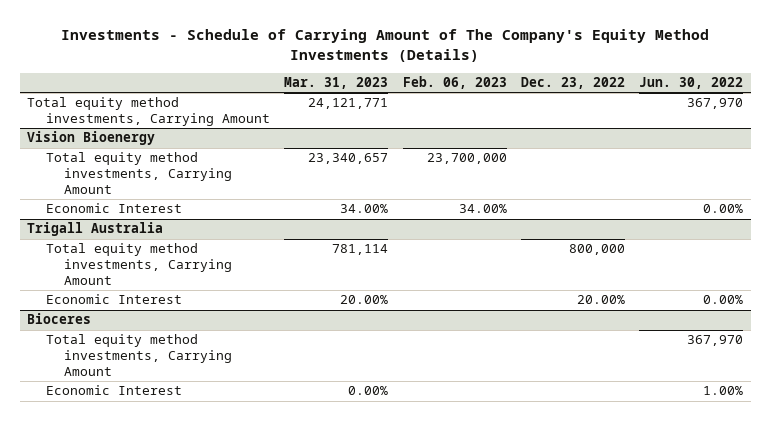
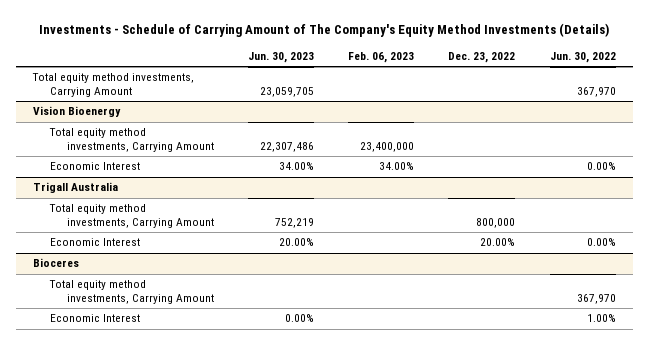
[284,77,389,90] Mar. 31, 2023 -> none
none -> [248,52,315,64] Jun. 30, 2023
[426,153,507,165] 23,700,000 -> [360,141,415,152] 23,400,000

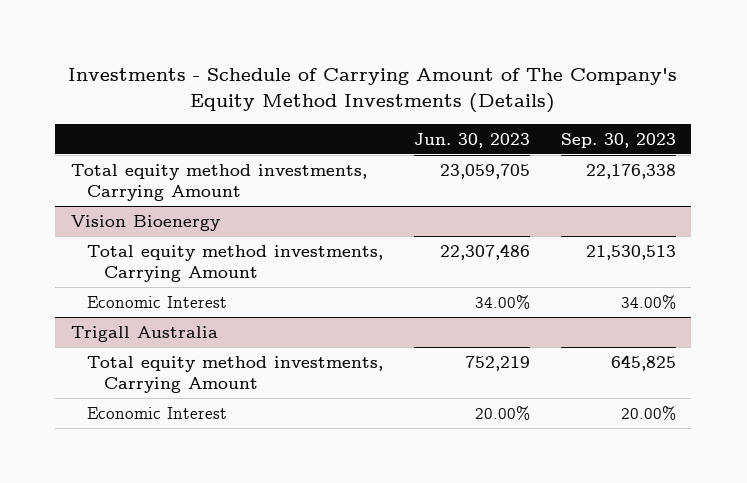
[348,52,415,64] Feb. 06, 2023 -> none
[448,52,516,64] Dec. 23, 2022 -> none
[549,52,616,64] Jun. 30, 2022 -> none
none -> [560,132,676,148] Sep. 30, 2023
[33,258,80,268] Bioceres -> none
[49,280,215,304] Total equity method investments, Carrying Amount -> none
[50,314,141,323] Economic Interest -> none

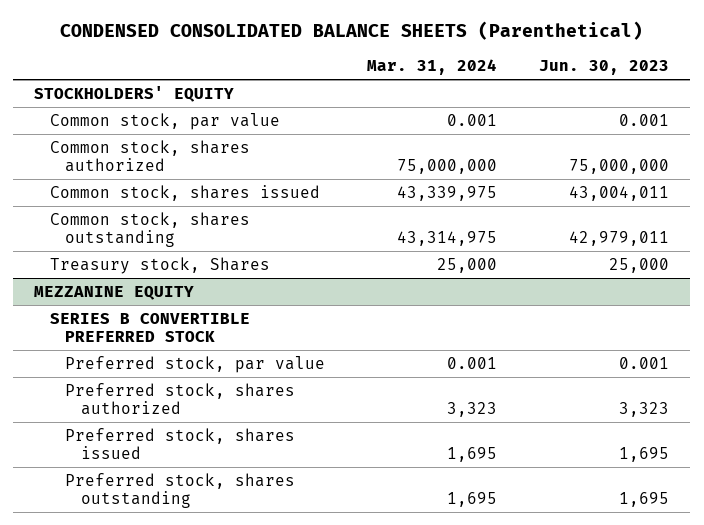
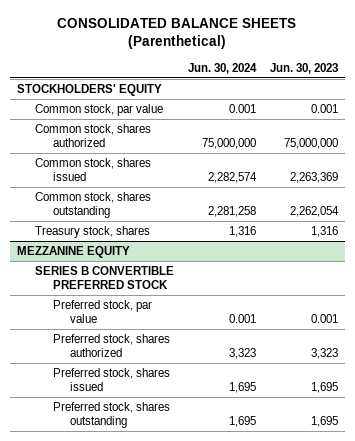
[59,21,643,41] CONDENSED CONSOLIDATED BALANCE SHEETS (Parenthetical) -> [57,18,297,50] CONSOLIDATED BALANCE SHEETS (Parenthetical)
[367,59,498,76] Mar. 31, 2024 -> none
none -> [187,62,257,74] Jun. 30, 2024
[569,185,670,201] 43,004,011 -> [289,171,338,183] 2,263,369
[569,231,670,247] 42,979,011 -> [289,205,339,217] 2,262,054
[49,256,270,274] Treasury stock, Shares -> [34,225,150,238] Treasury stock, shares
[609,257,670,273] 25,000 -> [310,225,338,237] 1,316

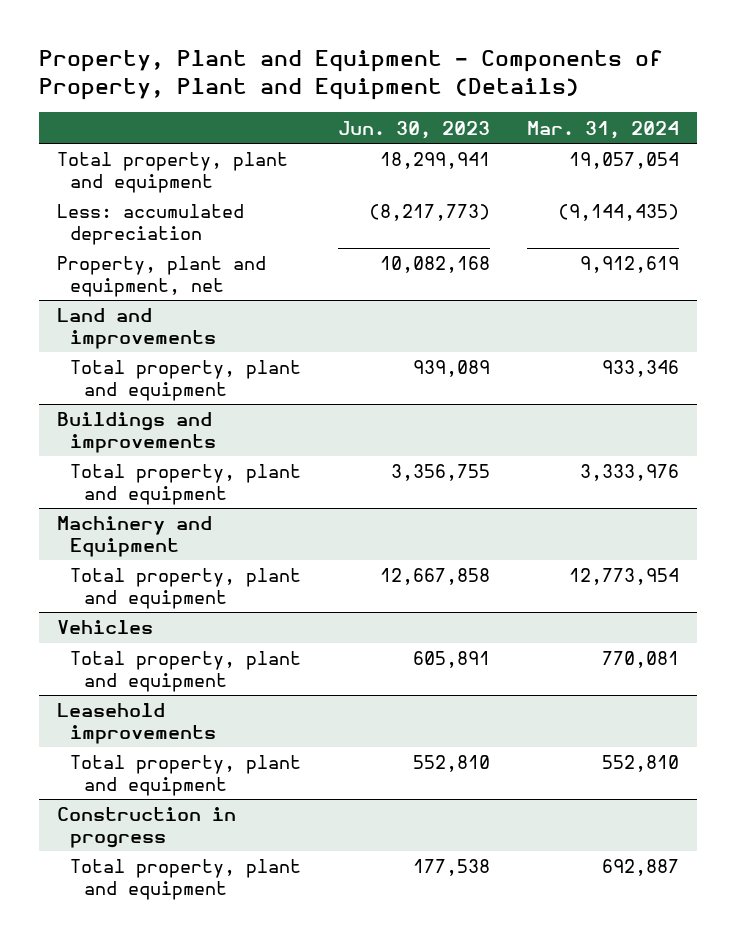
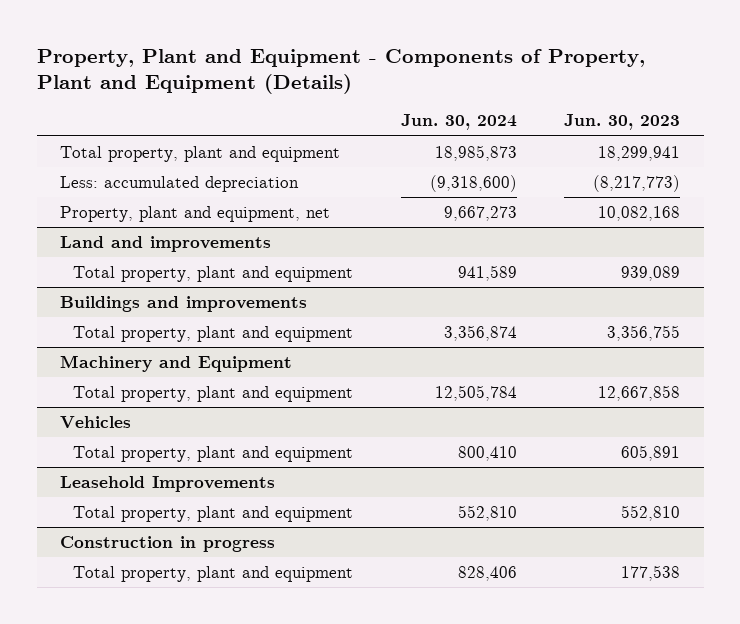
[527,120,680,139] Mar. 31, 2024 -> none
none -> [400,114,517,131] Jun. 30, 2024
[56,703,217,744] Leasehold improvements -> [60,475,276,492] Leasehold Improvements

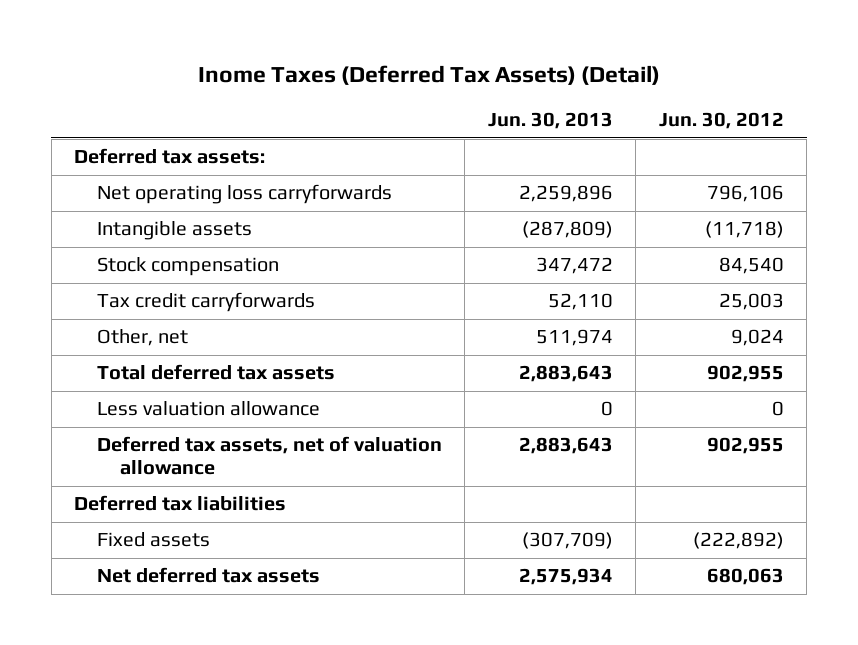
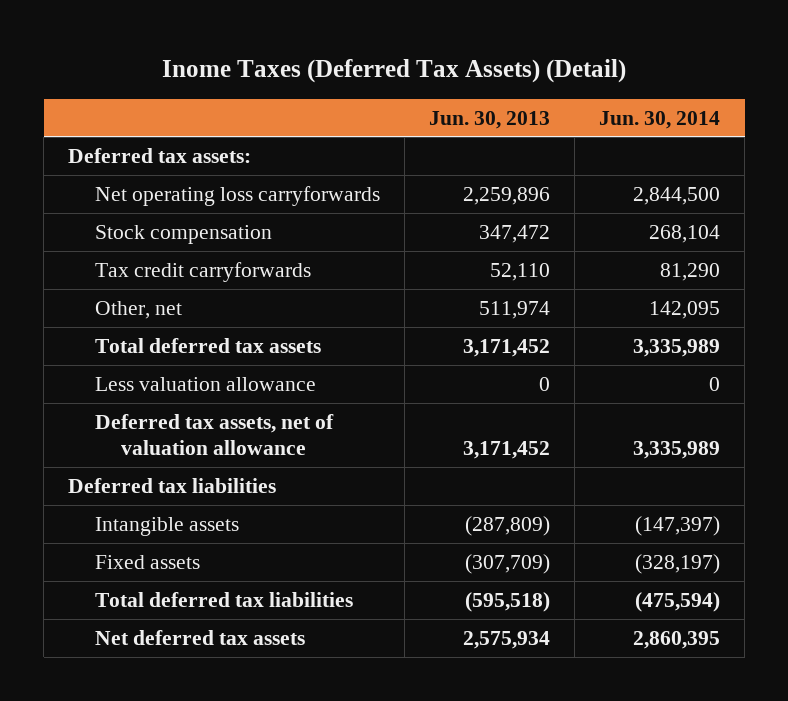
[658,112,784,130] Jun. 30, 2012 -> none
none -> [598,110,720,129] Jun. 30, 2014
[518,365,613,383] 2,883,643 -> [462,338,550,357] 3,171,452
[518,437,613,455] 2,883,643 -> [462,440,550,459] 3,171,452
[96,221,252,241] Intangible assets -> [94,516,239,536] Intangible assets
none -> [94,591,353,607] Total deferred tax liabilities

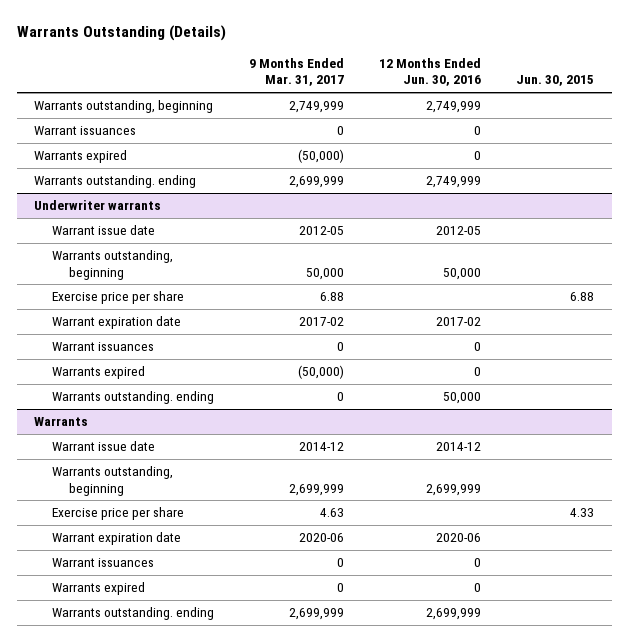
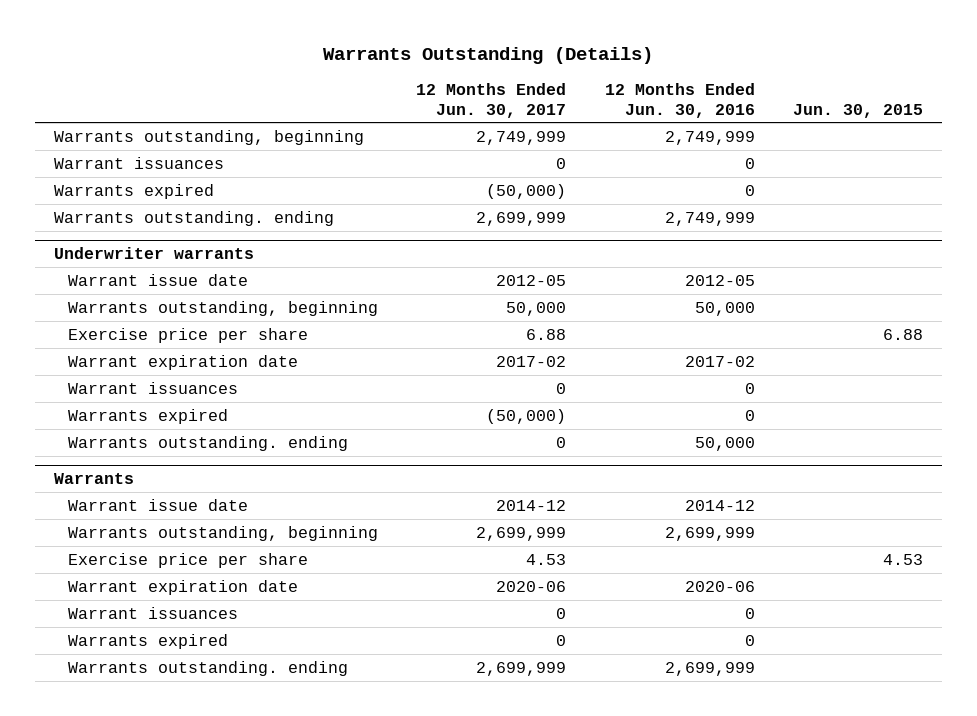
[249,58,345,87] 9 Months Ended Mar. 31, 2017 -> none
none -> [416,83,567,118] 12 Months Ended Jun. 30, 2017
[570,508,595,518] 4.33 -> [882,553,923,565] 4.53

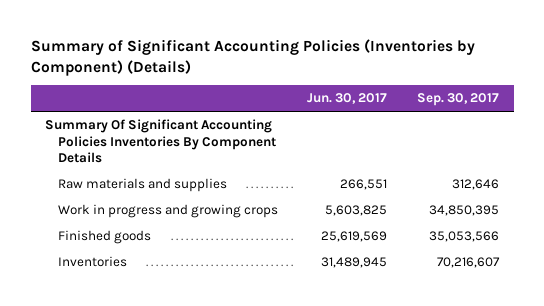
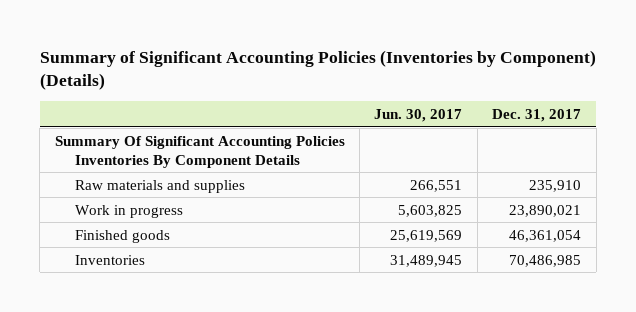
[416,93,499,107] Sep. 30, 2017 -> none
none -> [492,108,582,122] Dec. 31, 2017
[57,204,278,219] Work in progress and growing crops -> [75,204,184,218] Work in progress

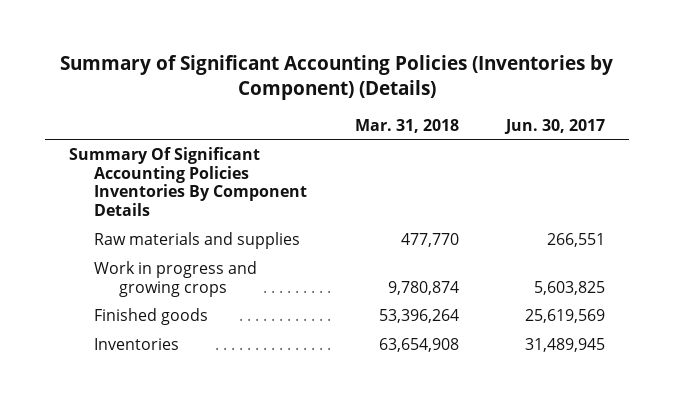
[492,108,582,122] Dec. 31, 2017 -> none
none -> [354,118,459,133] Mar. 31, 2018
[75,204,184,218] Work in progress -> [93,260,257,297] Work in progress and growing crops

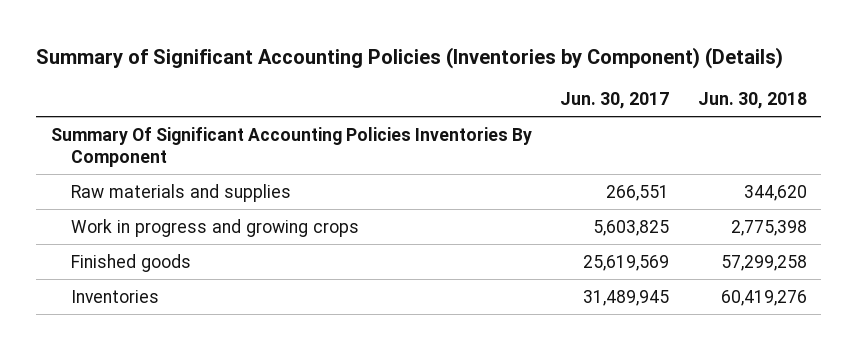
[354,118,459,133] Mar. 31, 2018 -> none
none -> [698,91,808,109] Jun. 30, 2018
[68,146,307,217] Summary Of Significant Accounting Policies Inventories By Component Details -> [50,126,532,167] Summary Of Significant Accounting Policies Inventories By Component

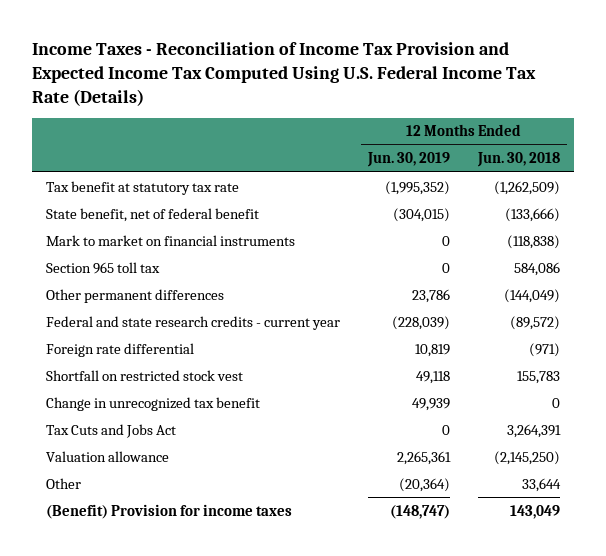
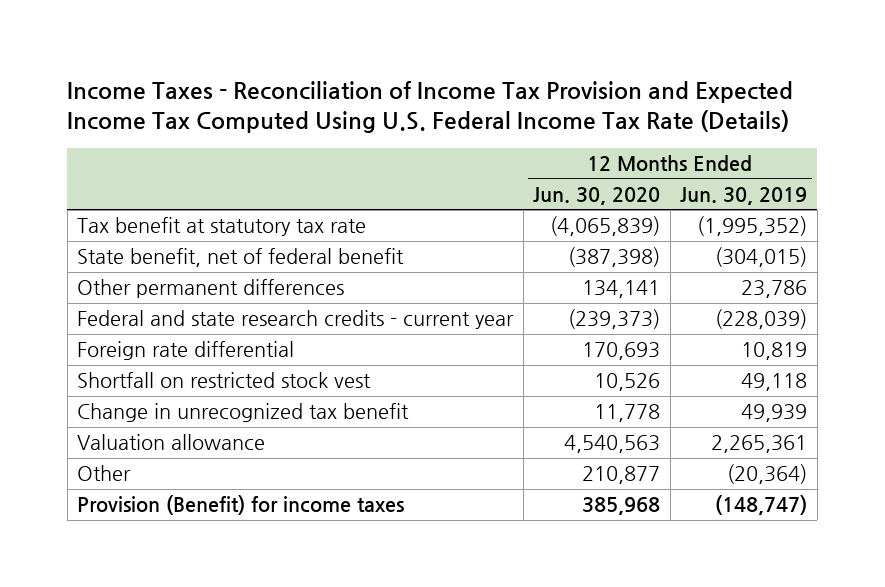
[477,152,561,168] Jun. 30, 2018 -> none
none -> [533,186,661,205] Jun. 30, 2020
[45,234,295,246] Mark to market on financial instruments -> none
[45,261,160,274] Section 965 toll tax -> none
[45,423,176,438] Tax Cuts and Jobs Act -> none
[45,503,292,519] (Benefit) Provision for income taxes -> [77,495,405,516] Provision (Benefit) for income taxes

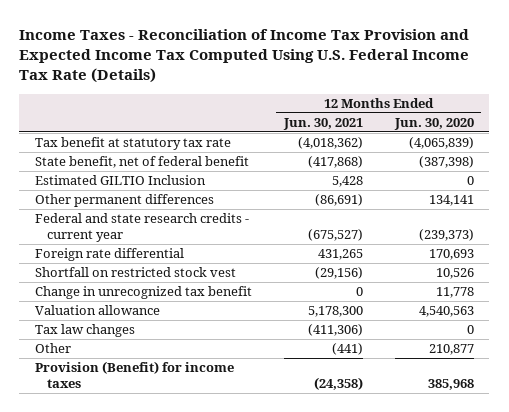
[680,186,808,205] Jun. 30, 2019 -> none
none -> [282,117,363,130] Jun. 30, 2021
none -> [35,175,207,186] Estimated GILTIO Inclusion
none -> [35,324,136,338] Tax law changes

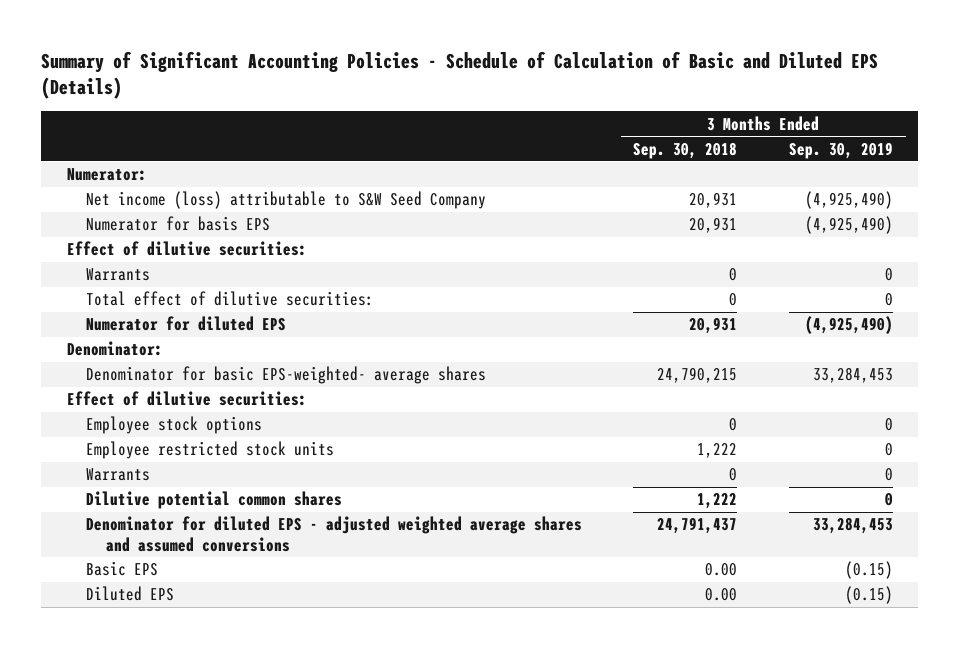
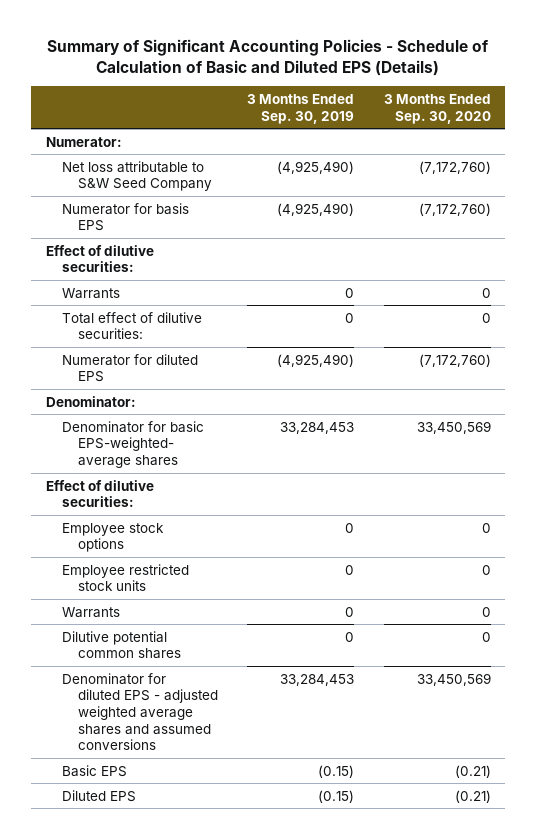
[633,141,738,159] Sep. 30, 2018 -> none
none -> [383,94,491,124] 3 Months Ended Sep. 30, 2020
[86,191,487,210] Net income (loss) attributable to S&W Seed Company -> [62,160,213,192] Net loss attributable to S&W Seed Company

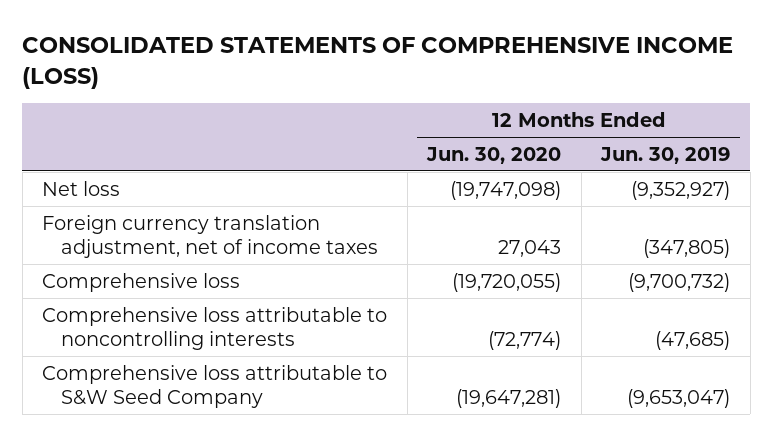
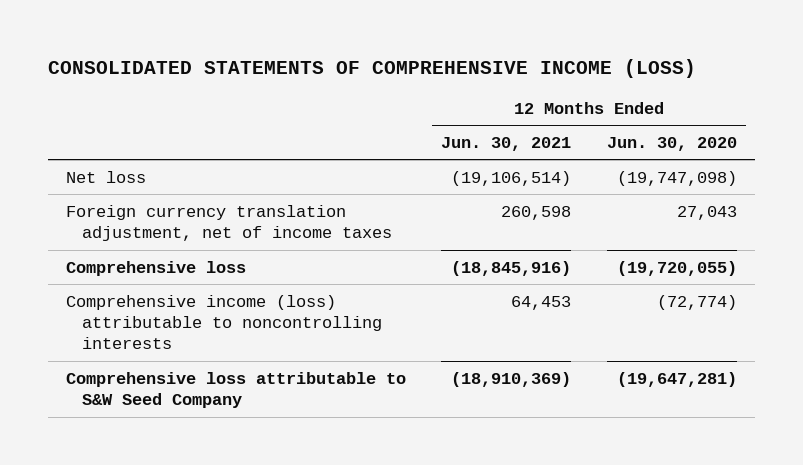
[600,146,731,164] Jun. 30, 2019 -> none
none -> [441,136,572,151] Jun. 30, 2021
[42,306,388,351] Comprehensive loss attributable to noncontrolling interests -> [65,294,382,350] Comprehensive income (loss) attributable to noncontrolling interests

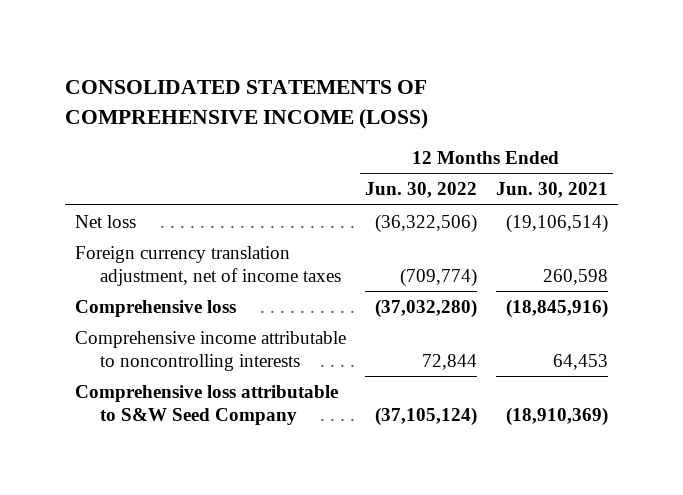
[607,136,738,151] Jun. 30, 2020 -> none
none -> [364,182,477,199] Jun. 30, 2022
[65,294,382,350] Comprehensive income (loss) attributable to noncontrolling interests -> [74,330,346,371] Comprehensive income attributable to noncontrolling interests

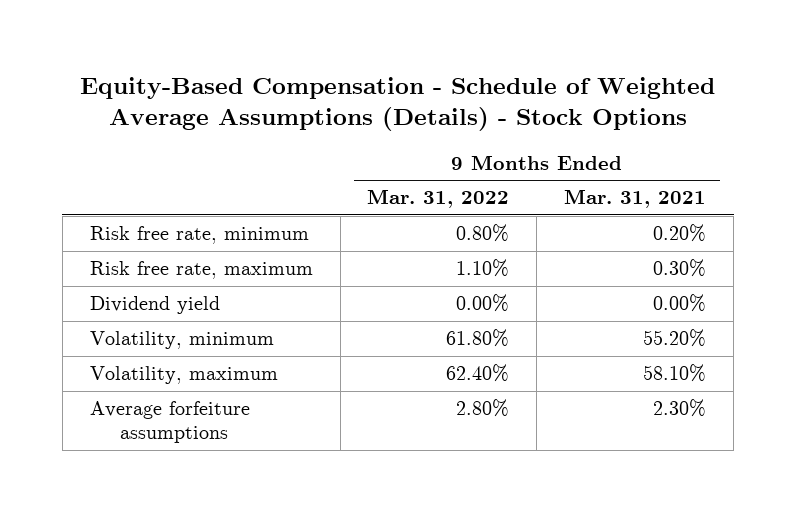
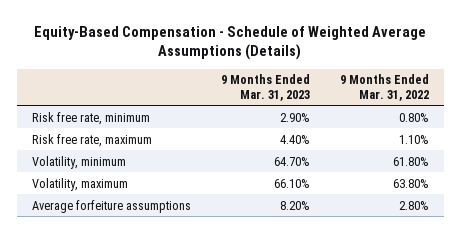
[79,76,715,132] Equity-Based Compensation - Schedule of Weighted Average Assumptions (Details) - Stock Options -> [34,25,427,61] Equity-Based Compensation - Schedule of Weighted Average Assumptions (Details)
[564,189,707,209] Mar. 31, 2021 -> none
none -> [220,74,310,101] 9 Months Ended Mar. 31, 2023
[89,296,220,315] Dividend yield -> none
[446,364,510,383] 62.40% -> [392,178,429,188] 63.80%

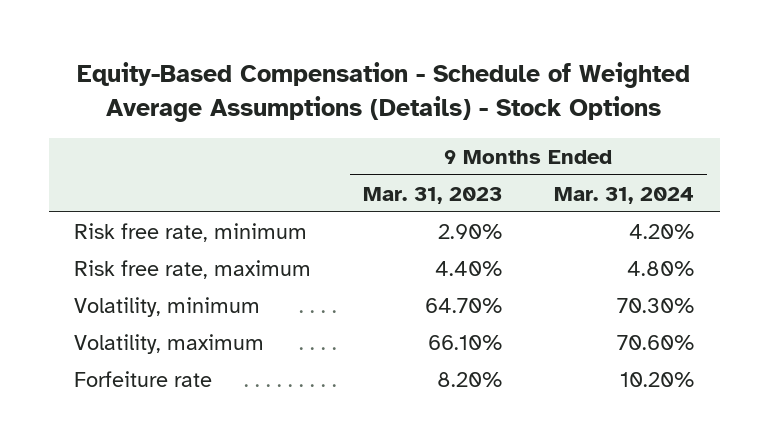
[34,25,427,61] Equity-Based Compensation - Schedule of Weighted Average Assumptions (Details) -> [77,62,691,122] Equity-Based Compensation - Schedule of Weighted Average Assumptions (Details) - Stock Options
[339,74,429,101] 9 Months Ended Mar. 31, 2022 -> none
none -> [553,186,694,204] Mar. 31, 2024
[31,199,191,213] Average forfeiture assumptions -> [74,370,213,387] Forfeiture rate

